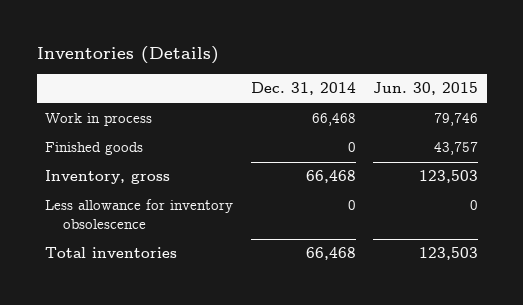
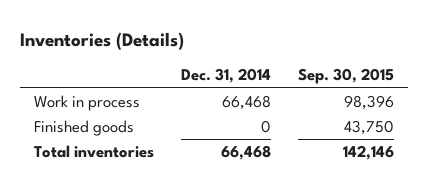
[372,82,478,96] Jun. 30, 2015 -> none
none -> [298,68,395,85] Sep. 30, 2015
[45,170,171,185] Inventory, gross -> none
[45,199,234,230] Less allowance for inventory obsolescence -> none

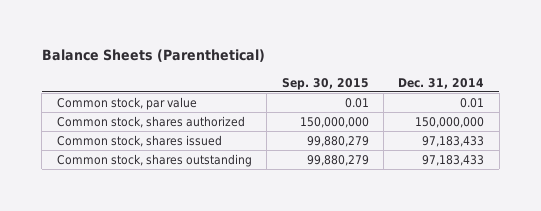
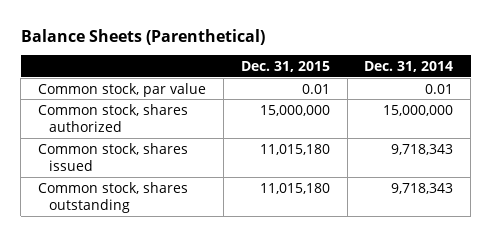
[281,77,369,90] Sep. 30, 2015 -> none
none -> [240,60,330,72] Dec. 31, 2015
[415,117,485,129] 150,000,000 -> [383,104,454,116] 15,000,000
[422,136,485,148] 97,183,433 -> [391,143,454,155] 9,718,343
[422,155,485,167] 97,183,433 -> [391,182,454,194] 9,718,343

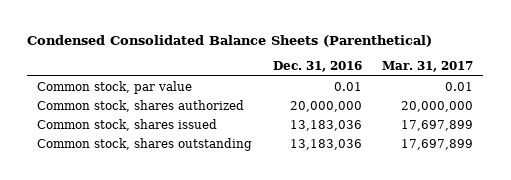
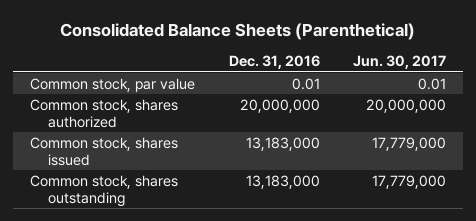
[27,34,433,47] Condensed Consolidated Balance Sheets (Parenthetical) -> [60,23,416,41] Consolidated Balance Sheets (Parenthetical)
[382,61,474,73] Mar. 31, 2017 -> none
none -> [353,55,447,70] Jun. 30, 2017
[289,119,362,131] 13,183,036 -> [245,136,320,151] 13,183,000
[289,138,362,150] 13,183,036 -> [245,174,320,189] 13,183,000

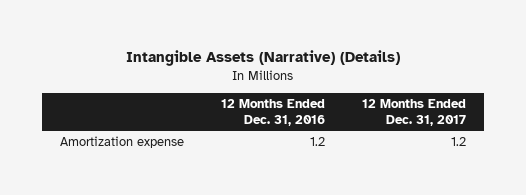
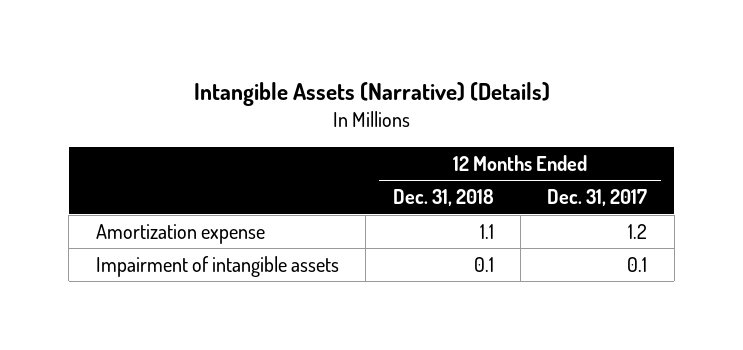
[221,99,326,127] 12 Months Ended Dec. 31, 2016 -> none
none -> [392,189,494,207] Dec. 31, 2018
none -> [95,255,339,277] Impairment of intangible assets

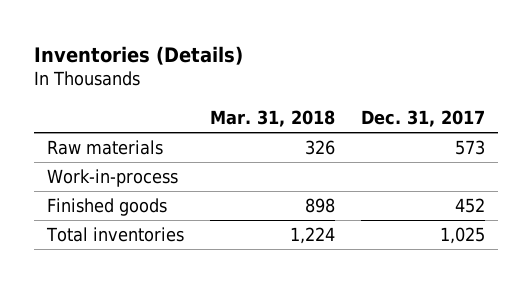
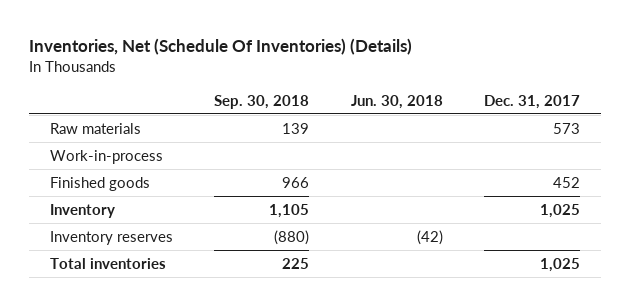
[34,45,244,65] Inventories (Details) -> [28,37,412,55] Inventories, Net (Schedule Of Inventories) (Details)
[210,110,336,128] Mar. 31, 2018 -> none
none -> [214,94,310,109] Sep. 30, 2018
none -> [350,94,443,109] Jun. 30, 2018
none -> [49,203,115,218] Inventory
none -> [49,230,173,245] Inventory reserves

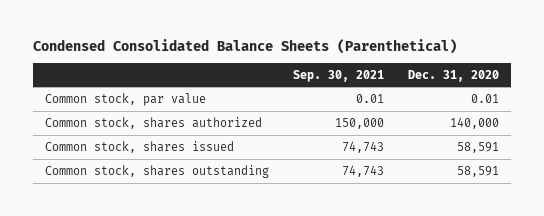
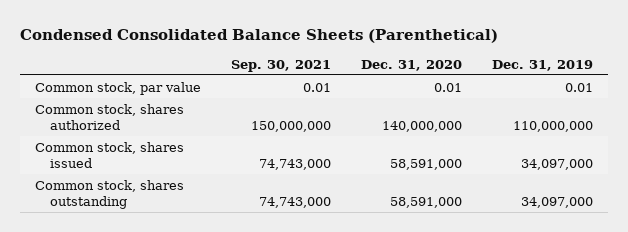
none -> [491,59,593,71] Dec. 31, 2019
[334,117,384,129] 150,000 -> [250,120,331,132] 150,000,000
[449,116,499,129] 140,000 -> [381,120,462,132] 140,000,000
[341,140,384,153] 74,743 -> [258,158,331,170] 74,743,000
[456,141,499,153] 58,591 -> [389,158,462,170] 58,591,000
[341,164,384,177] 74,743 -> [258,196,331,208] 74,743,000
[456,165,499,177] 58,591 -> [389,196,462,208] 58,591,000

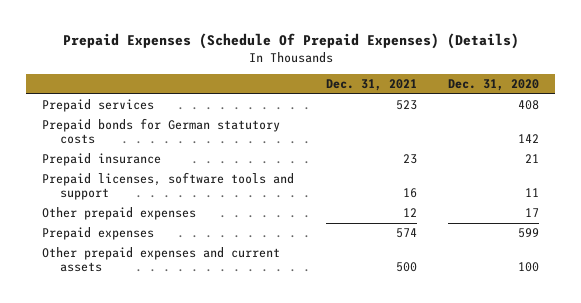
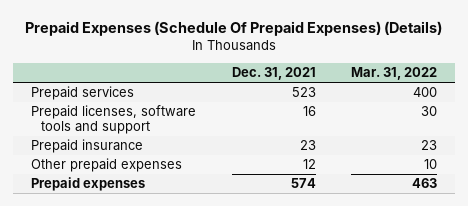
[448,79,540,92] Dec. 31, 2020 -> none
none -> [351,67,438,81] Mar. 31, 2022
[41,118,280,145] Prepaid bonds for German statutory costs -> none
[41,153,161,167] Prepaid insurance -> [30,139,143,154] Prepaid insurance
[41,247,280,273] Other prepaid expenses and current assets -> none

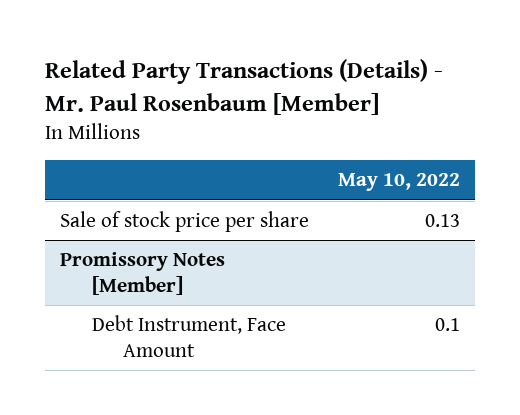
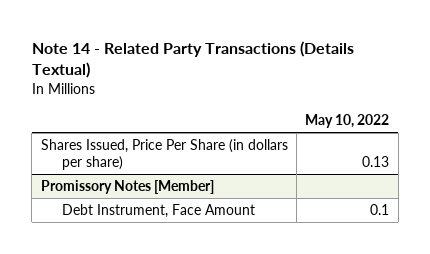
[45,58,444,115] Related Party Transactions (Details) - Mr. Paul Rosenbaum [Member] -> [31,40,354,79] Note 14 - Related Party Transactions (Details Textual)
[59,211,309,233] Sale of stock price per share -> [40,139,288,170] Shares Issued, Price Per Share (in dollars per share)

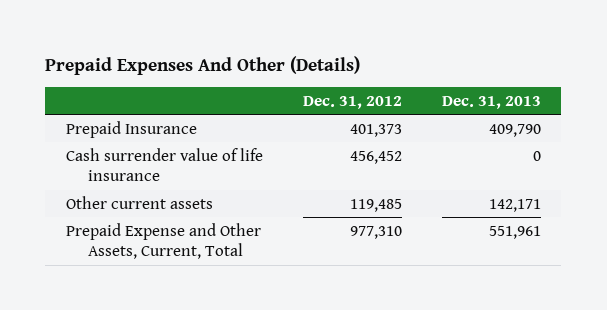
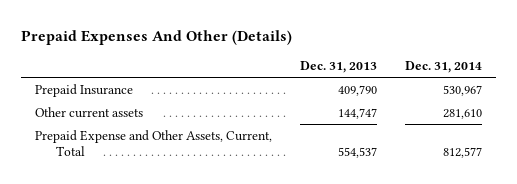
[302,96,402,110] Dec. 31, 2012 -> none
none -> [405,61,483,74] Dec. 31, 2014
[65,147,263,182] Cash surrender value of life insurance -> none
[489,198,542,212] 142,171 -> [337,107,377,119] 144,747
[489,225,542,239] 551,961 -> [337,146,377,158] 554,537

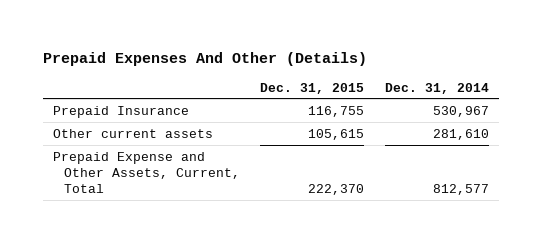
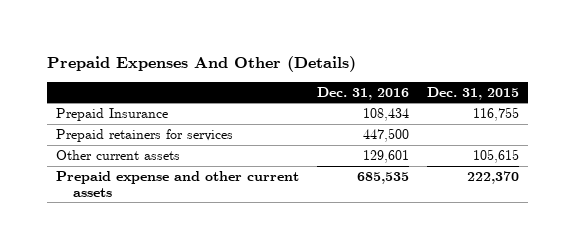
[384,82,489,94] Dec. 31, 2014 -> none
none -> [316,86,409,100] Dec. 31, 2016
none -> [55,128,233,142] Prepaid retainers for services
[53,151,240,194] Prepaid Expense and Other Assets, Current, Total -> [55,170,299,197] Prepaid expense and other current assets

